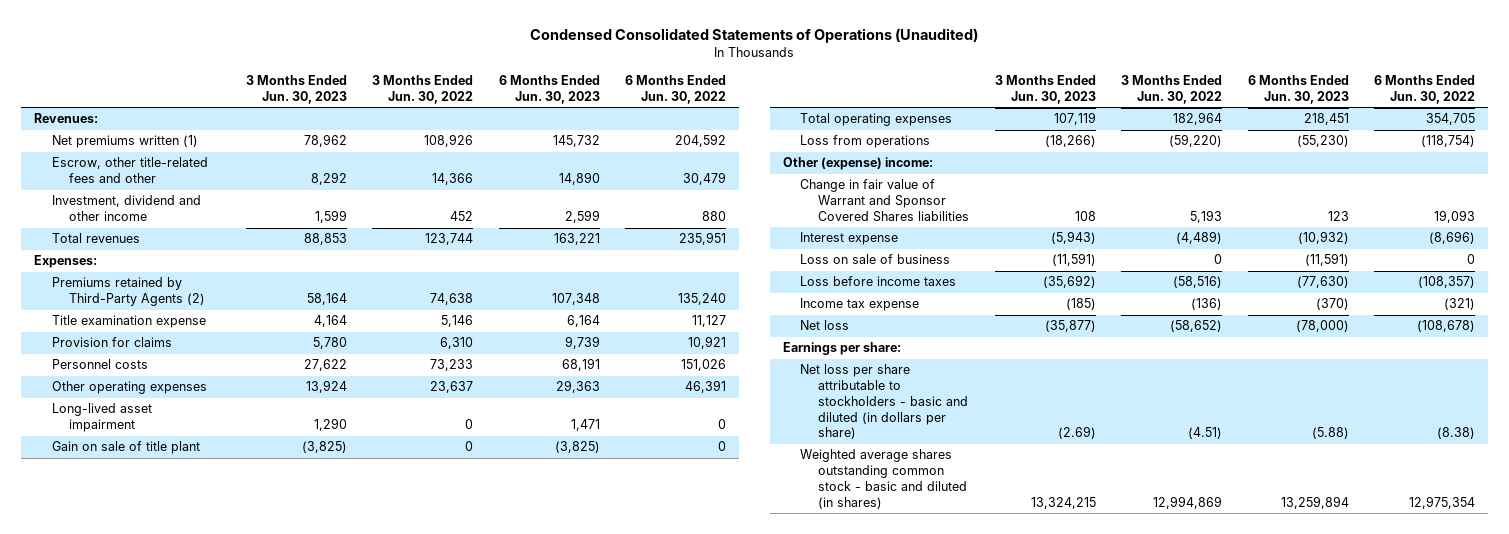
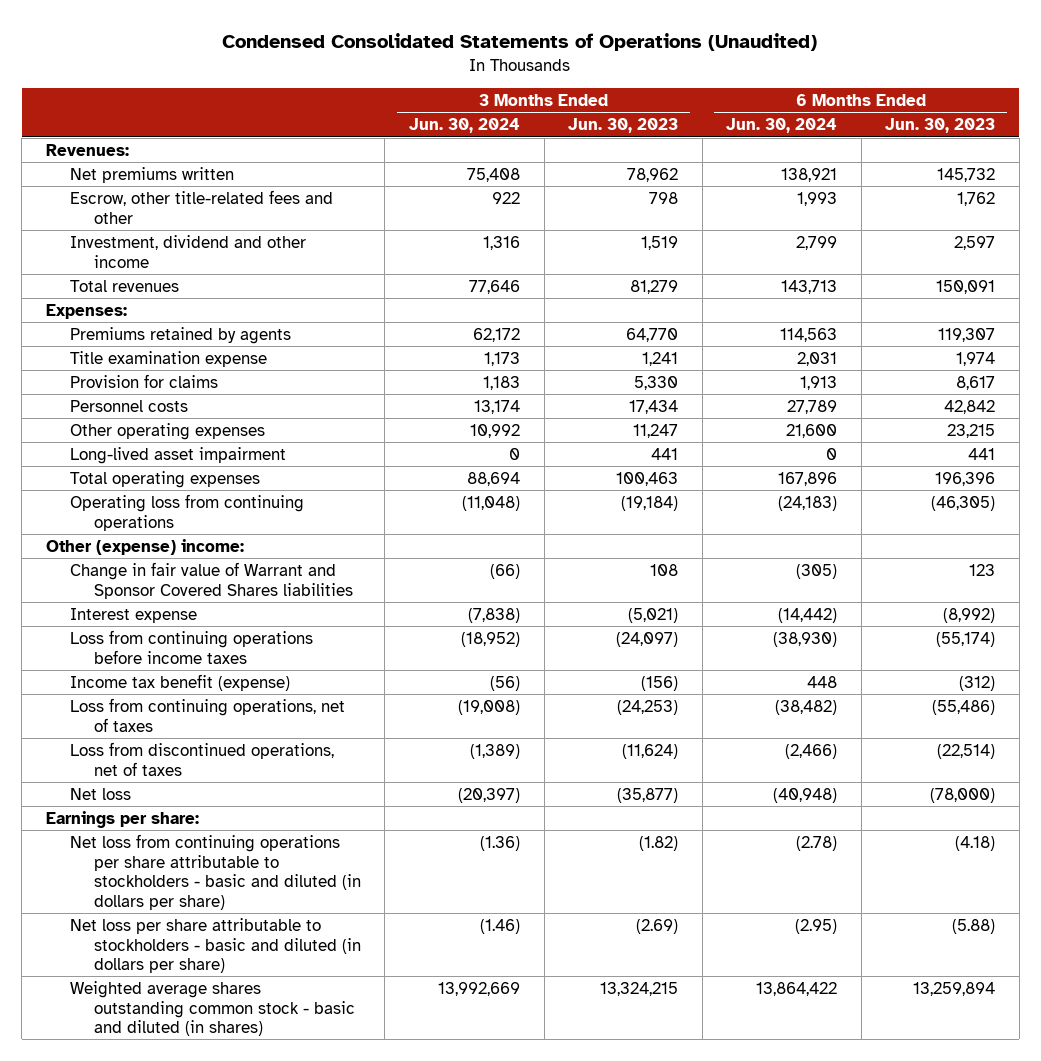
[372,75,474,104] 3 Months Ended Jun. 30, 2022 -> none
[625,75,727,104] 6 Months Ended Jun. 30, 2022 -> none
none -> [408,118,520,134] Jun. 30, 2024
none -> [726,118,838,134] Jun. 30, 2024
[51,135,198,149] Net premiums written (1) -> [69,166,234,183] Net premiums written
[310,172,347,186] 8,292 -> [649,191,679,204] 798
[558,172,600,186] 14,890 -> [957,191,996,206] 1,762
[314,210,347,224] 1,599 -> [641,235,679,250] 1,519
[564,210,600,224] 2,599 -> [954,235,996,250] 2,597
[303,233,347,246] 88,853 -> [630,279,679,294] 81,279
[553,233,600,246] 163,221 -> [936,279,996,294] 150,091
[51,441,200,455] Gain on sale of title plant -> none
[51,277,206,307] Premiums retained by Third-Party Agents (2) -> [69,326,291,344] Premiums retained by agents
[306,293,347,306] 58,164 -> [626,327,679,342] 64,770
[551,293,600,306] 107,348 -> [938,327,996,342] 119,307
[313,315,347,328] 4,164 -> [642,351,679,366] 1,241
[566,315,600,328] 6,164 -> [956,351,996,366] 1,974
[312,337,347,350] 5,780 -> [634,375,679,390] 5,330
[564,336,600,350] 9,739 -> [956,375,996,390] 8,617
[303,359,347,372] 27,622 -> [629,399,679,414] 17,434
[561,358,600,372] 68,191 -> [944,399,996,414] 42,842
[305,380,347,394] 13,924 -> [633,423,679,438] 11,247
[555,380,600,394] 29,363 -> [947,423,996,438] 23,215
[313,418,347,432] 1,290 -> [651,447,679,460] 441
[570,419,600,432] 1,471 -> [968,447,996,460] 441
[1053,112,1096,126] 107,119 -> [616,471,679,486] 100,463
[1303,113,1349,126] 218,451 -> [935,471,996,486] 196,396
[800,135,931,149] Loss from operations -> [69,493,304,531] Operating loss from continuing operations
[1044,135,1096,148] (18,266) -> [621,495,679,511] (19,184)
[1296,135,1349,148] (55,230) -> [931,495,996,511] (46,305)
[800,254,951,265] Loss on sale of business -> none
[1050,231,1096,245] (5,943) -> [628,607,679,623] (5,021)
[1297,231,1349,245] (10,932) -> [943,607,996,623] (8,992)
[800,276,957,287] Loss before income taxes -> [69,629,313,664] Loss from continuing operations before income taxes
[1042,275,1096,289] (35,692) -> [616,631,679,647] (24,097)
[1296,276,1349,289] (77,630) -> [936,631,996,647] (55,174)
[800,298,920,312] Income tax expense -> [69,673,290,691] Income tax benefit (expense)
[1065,298,1096,311] (185) -> [641,675,679,691] (156)
[1315,298,1349,311] (370) -> [959,675,996,691] (312)
none -> [69,697,345,732] Loss from continuing operations, net of taxes
none -> [69,741,334,776] Loss from discontinued operations, net of taxes
none -> [69,833,361,910] Net loss from continuing operations per share attributable to stockholders - basic and diluted (in dollars per share)

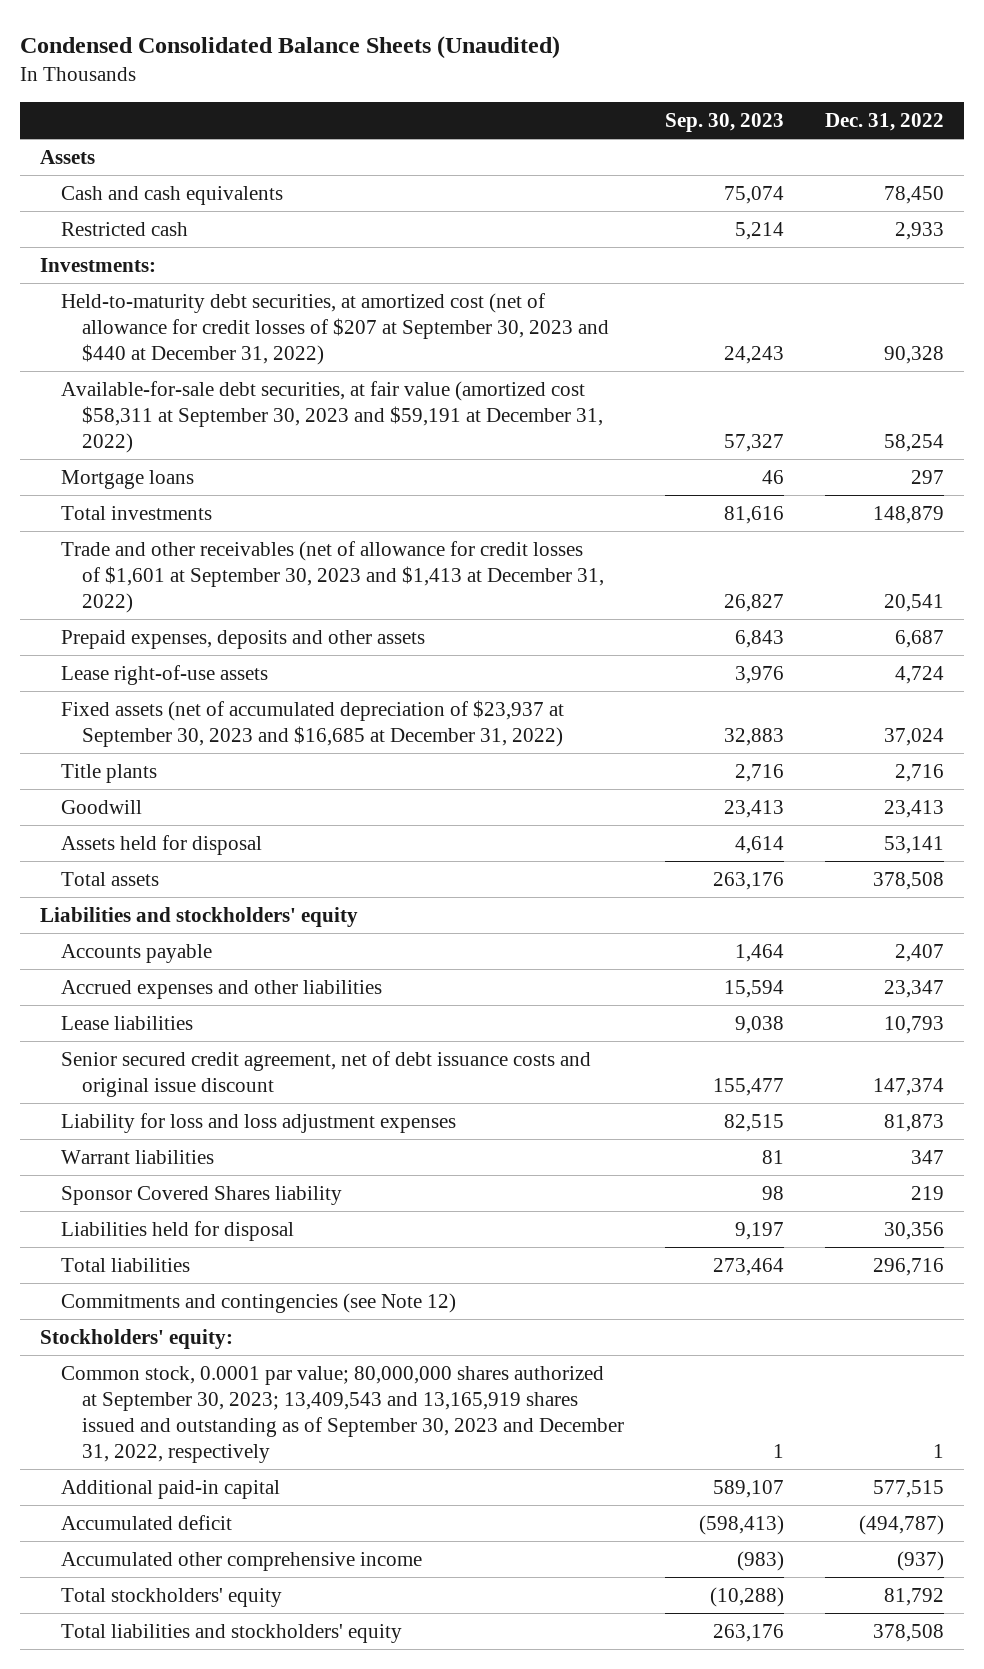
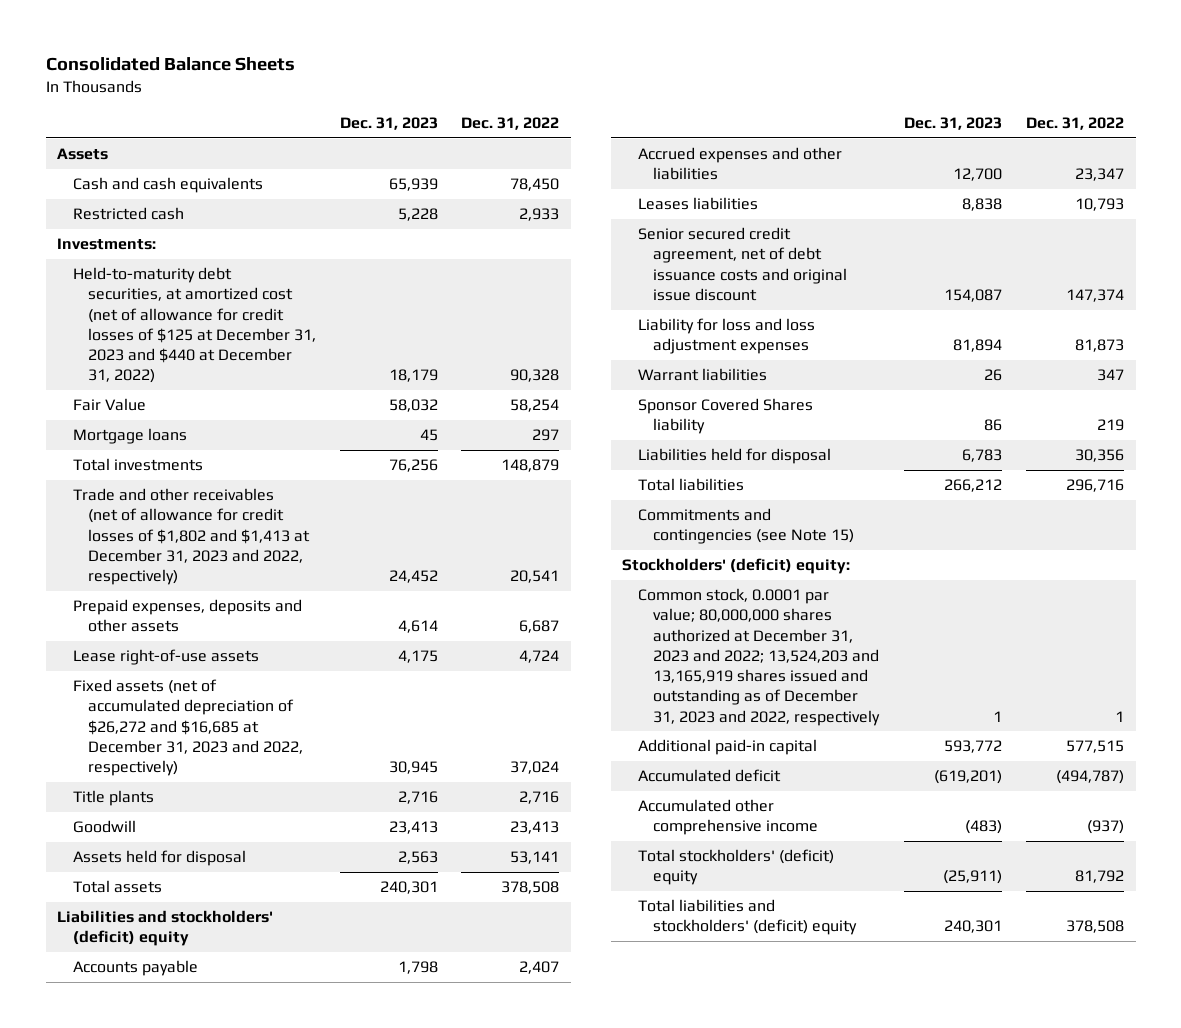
[20,35,561,59] Condensed Consolidated Balance Sheets (Unaudited) -> [45,57,295,72] Consolidated Balance Sheets
[664,113,784,133] Sep. 30, 2023 -> none
none -> [339,116,438,130] Dec. 31, 2023
[61,293,610,365] Held-to-maturity debt securities, at amortized cost (net of allowance for credit losses of $207 at September 30, 2023 and $440 at December 31, 2022) -> [72,267,317,384] Held-to-maturity debt securities, at amortized cost (net of allowance for credit losses of $125 at December 31, 2023 and $440 at December 31, 2022)
[61,381,604,453] Available-for-sale debt securities, at fair value (amortized cost $58,311 at September 30, 2023 and $59,191 at December 31, 2022) -> [72,398,146,412] Fair Value
[61,541,605,613] Trade and other receivables (net of allowance for credit losses of $1,601 at September 30, 2023 and $1,413 at December 31, 2022) -> [72,488,311,586] Trade and other receivables (net of allowance for credit losses of $1,802 and $1,413 at December 31, 2023 and 2022, respectively)
[61,700,565,747] Fixed assets (net of accumulated depreciation of $23,937 at September 30, 2023 and $16,685 at December 31, 2022) -> [72,679,304,777] Fixed assets (net of accumulated depreciation of $26,272 and $16,685 at December 31, 2023 and 2022, respectively)
[40,907,359,928] Liabilities and stockholders' equity -> [57,910,274,947] Liabilities and stockholders' (deficit) equity
[61,1016,194,1031] Lease liabilities -> [637,197,758,211] Leases liabilities
[61,1293,457,1314] Commitments and contingencies (see Note 12) -> [637,508,855,545] Commitments and contingencies (see Note 15)
[40,1329,234,1350] Stockholders' equity: -> [622,558,851,575] Stockholders' (deficit) equity:
[61,1366,625,1463] Common stock, 0.0001 par value; 80,000,000 shares authorized at September 30, 2023; 13,409,543 and 13,165,919 shares issued and outstanding as of September 30, 2023 and December 31, 2022, respectively -> [637,588,881,726] Common stock, 0.0001 par value; 80,000,000 shares authorized at December 31, 2023 and 2022; 13,524,203 and 13,165,919 shares issued and outstanding as of December 31, 2023 and 2022, respectively
[61,1588,283,1608] Total stockholders' equity -> [637,849,834,886] Total stockholders' (deficit) equity
[61,1624,403,1644] Total liabilities and stockholders' equity -> [637,899,858,936] Total liabilities and stockholders' (deficit) equity

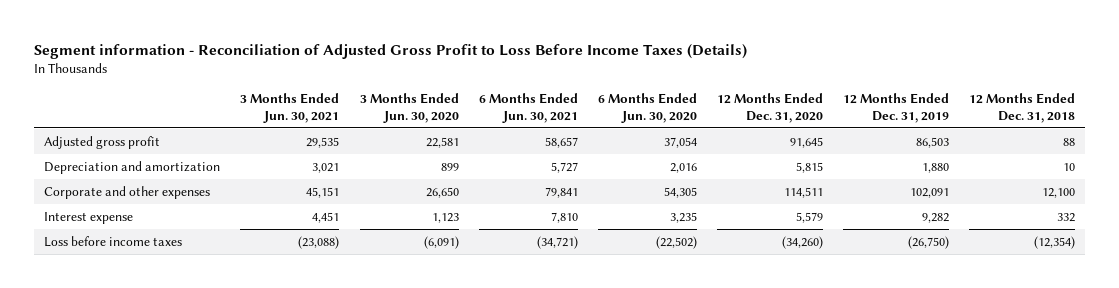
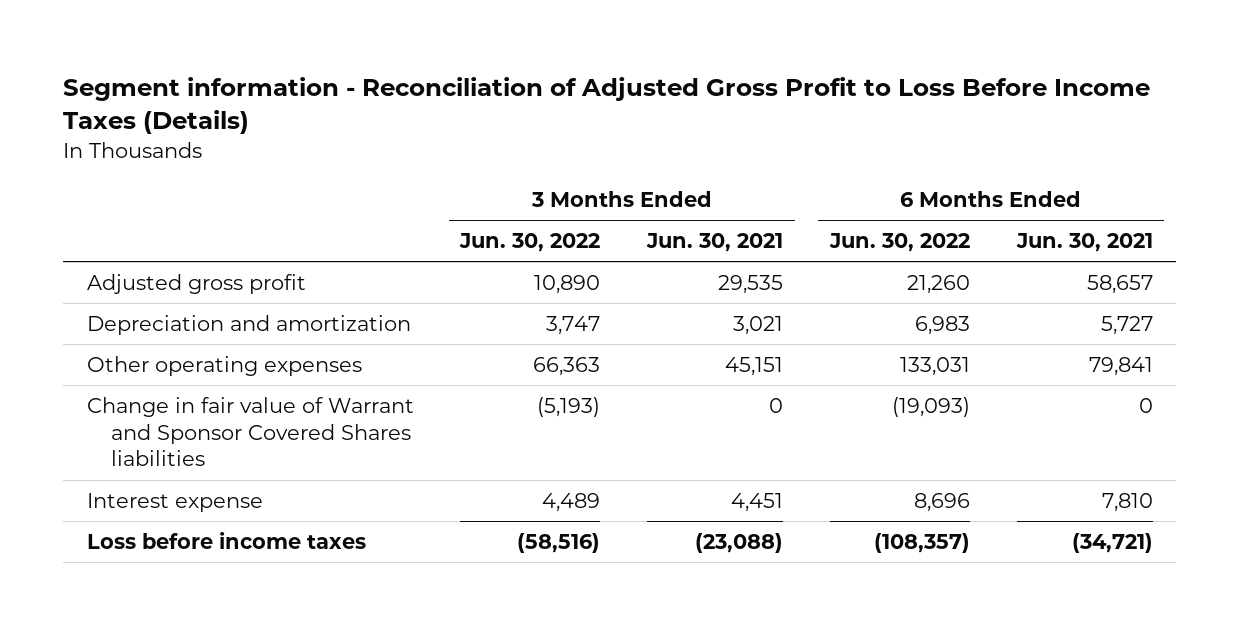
[359,93,459,123] 3 Months Ended Jun. 30, 2020 -> none
[597,93,697,123] 6 Months Ended Jun. 30, 2020 -> none
[716,93,823,123] 12 Months Ended Dec. 31, 2020 -> none
[843,93,950,123] 12 Months Ended Dec. 31, 2019 -> none
[969,93,1076,123] 12 Months Ended Dec. 31, 2018 -> none
none -> [459,233,601,253] Jun. 30, 2022
none -> [828,233,970,253] Jun. 30, 2022
[44,185,211,199] Corporate and other expenses -> [86,356,362,377] Other operating expenses
none -> [86,397,414,467] Change in fair value of Warrant and Sponsor Covered Shares liabilities

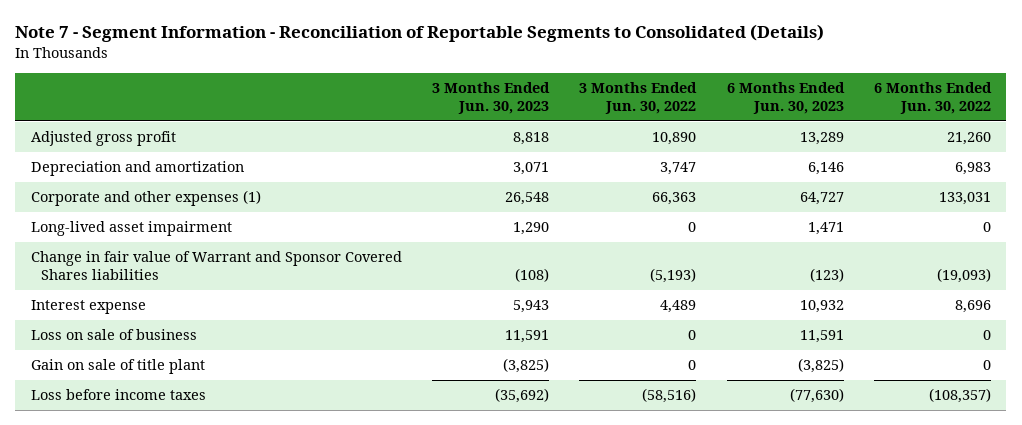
[63,77,1151,135] Segment information - Reconciliation of Adjusted Gross Profit to Loss Before Income Taxes (Details) -> [15,24,825,43] Note 7 - Segment Information - Reconciliation of Reportable Segments to Consolidated (Details)
[646,233,784,253] Jun. 30, 2021 -> none
[1015,233,1153,253] Jun. 30, 2021 -> none
none -> [431,81,550,115] 3 Months Ended Jun. 30, 2023
none -> [726,81,845,115] 6 Months Ended Jun. 30, 2023
[86,356,362,377] Other operating expenses -> [30,190,261,207] Corporate and other expenses (1)
none -> [30,221,232,237] Long-lived asset impairment
none -> [30,329,197,341] Loss on sale of business
none -> [30,359,205,375] Gain on sale of title plant

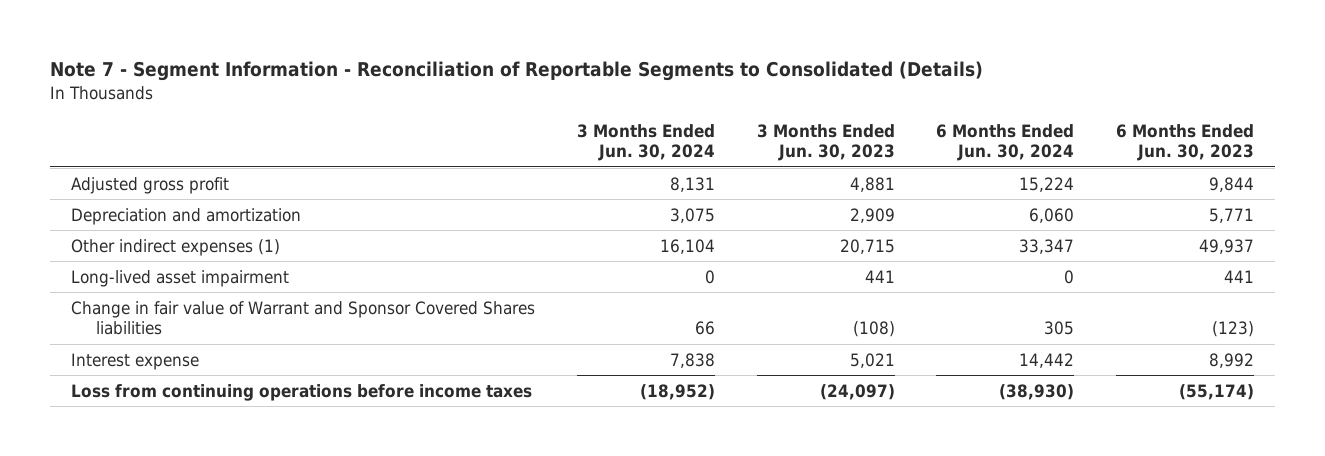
[579,81,698,115] 3 Months Ended Jun. 30, 2022 -> none
[874,81,993,115] 6 Months Ended Jun. 30, 2022 -> none
none -> [576,123,715,162] 3 Months Ended Jun. 30, 2024
none -> [936,123,1075,162] 6 Months Ended Jun. 30, 2024
[512,132,549,146] 8,818 -> [849,176,895,192] 4,881
[799,132,844,146] 13,289 -> [1209,176,1255,192] 9,844
[512,162,549,176] 3,071 -> [849,207,895,223] 2,909
[807,162,844,176] 6,146 -> [1209,207,1255,223] 5,771
[30,190,261,207] Corporate and other expenses (1) -> [71,238,281,256] Other indirect expenses (1)
[504,192,549,206] 26,548 -> [839,238,895,254] 20,715
[799,192,844,206] 64,727 -> [1199,238,1255,254] 49,937
[512,222,549,236] 1,290 -> [864,269,895,283] 441
[807,222,844,236] 1,471 -> [1224,269,1255,283] 441
[30,329,197,341] Loss on sale of business -> none
[30,359,205,375] Gain on sale of title plant -> none
[512,300,549,314] 5,943 -> [849,352,895,368] 5,021
[799,300,844,314] 10,932 -> [1209,352,1255,368] 8,992
[30,389,206,401] Loss before income taxes -> [71,383,533,401] Loss from continuing operations before income taxes
[494,388,549,404] (35,692) -> [819,383,895,400] (24,097)
[789,388,844,404] (77,630) -> [1179,383,1255,400] (55,174)

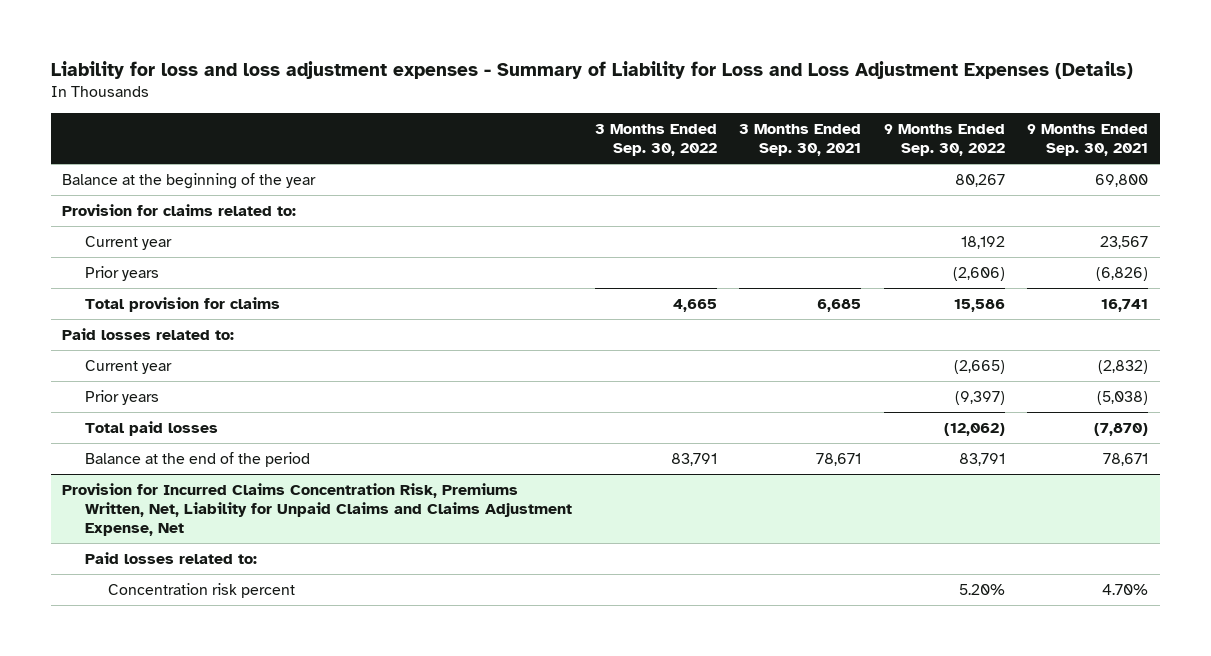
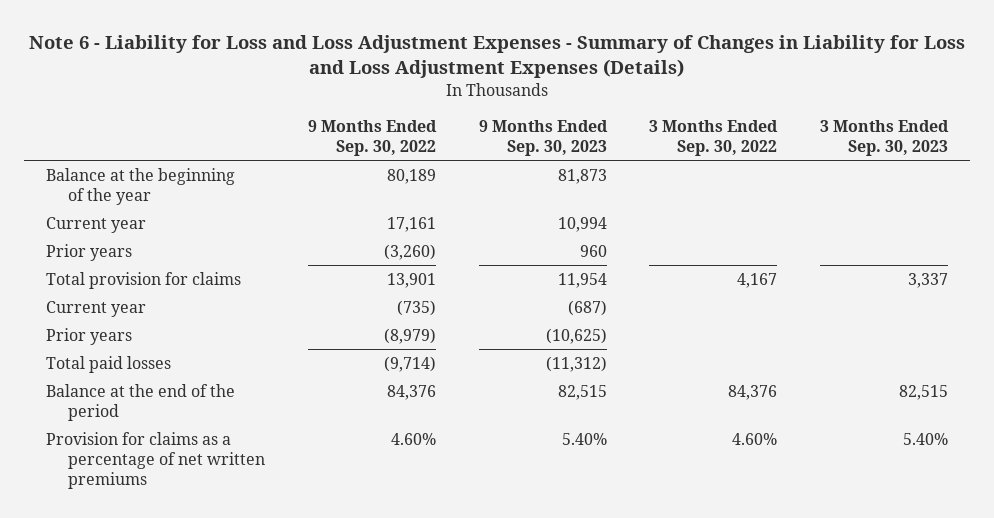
[50,60,1133,79] Liability for loss and loss adjustment expenses - Summary of Liability for Loss and Loss Adjustment Expenses (Details) -> [29,35,966,79] Note 6 - Liability for Loss and Loss Adjustment Expenses - Summary of Changes in Liability for Loss and Loss Adjustment Expenses (Details)
[739,124,862,157] 3 Months Ended Sep. 30, 2021 -> none
[1027,124,1149,157] 9 Months Ended Sep. 30, 2021 -> none
none -> [478,119,608,156] 9 Months Ended Sep. 30, 2023
none -> [820,119,950,156] 3 Months Ended Sep. 30, 2023
[62,203,297,216] Provision for claims related to: -> none
[62,327,235,340] Paid losses related to: -> none
[62,482,573,537] Provision for Incurred Claims Concentration Risk, Premiums Written, Net, Liability for Unpaid Claims and Claims Adjustment Expense, Net -> none
[85,551,258,564] Paid losses related to: -> none
[107,582,295,598] Concentration risk percent -> none
[954,173,1005,187] 80,267 -> [386,168,436,184] 80,189
[960,235,1005,249] 18,192 -> [386,216,436,232] 17,161
[952,266,1005,281] (2,606) -> [383,243,436,260] (3,260)
[672,298,717,312] 4,665 -> [737,272,778,288] 4,167
[953,298,1005,312] 15,586 -> [386,272,436,288] 13,901
[953,359,1005,374] (2,665) -> [396,299,436,316] (735)
[954,390,1005,405] (9,397) -> [383,327,436,344] (8,979)
[943,422,1005,436] (12,062) -> [383,355,436,372] (9,714)
[670,452,717,466] 83,791 -> [728,384,778,400] 84,376
[958,452,1005,466] 83,791 -> [386,384,436,400] 84,376
none -> [45,431,266,490] Provision for claims as a percentage of net written premiums

